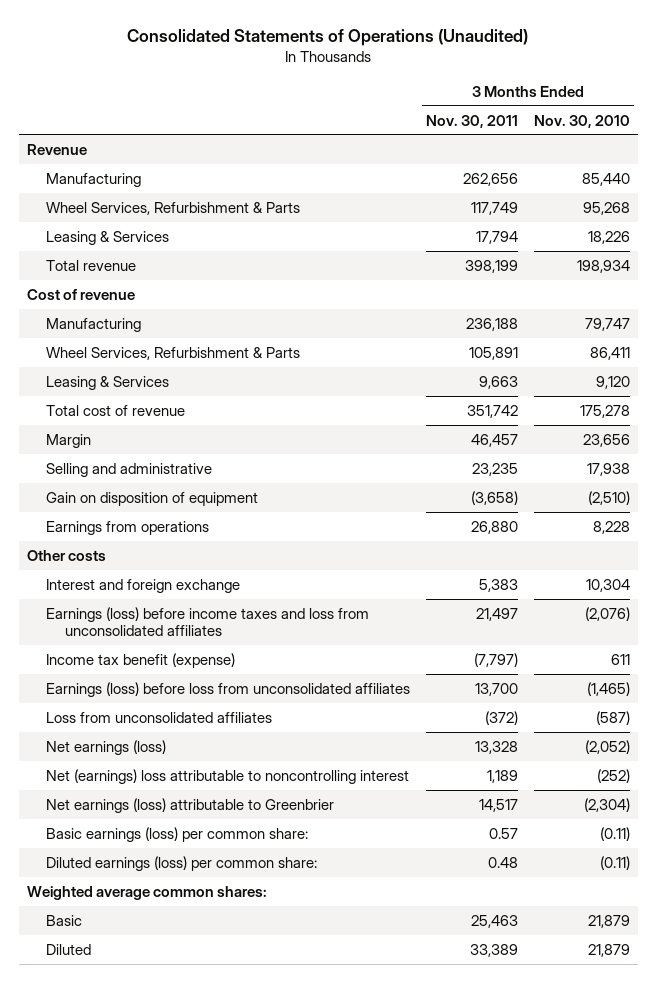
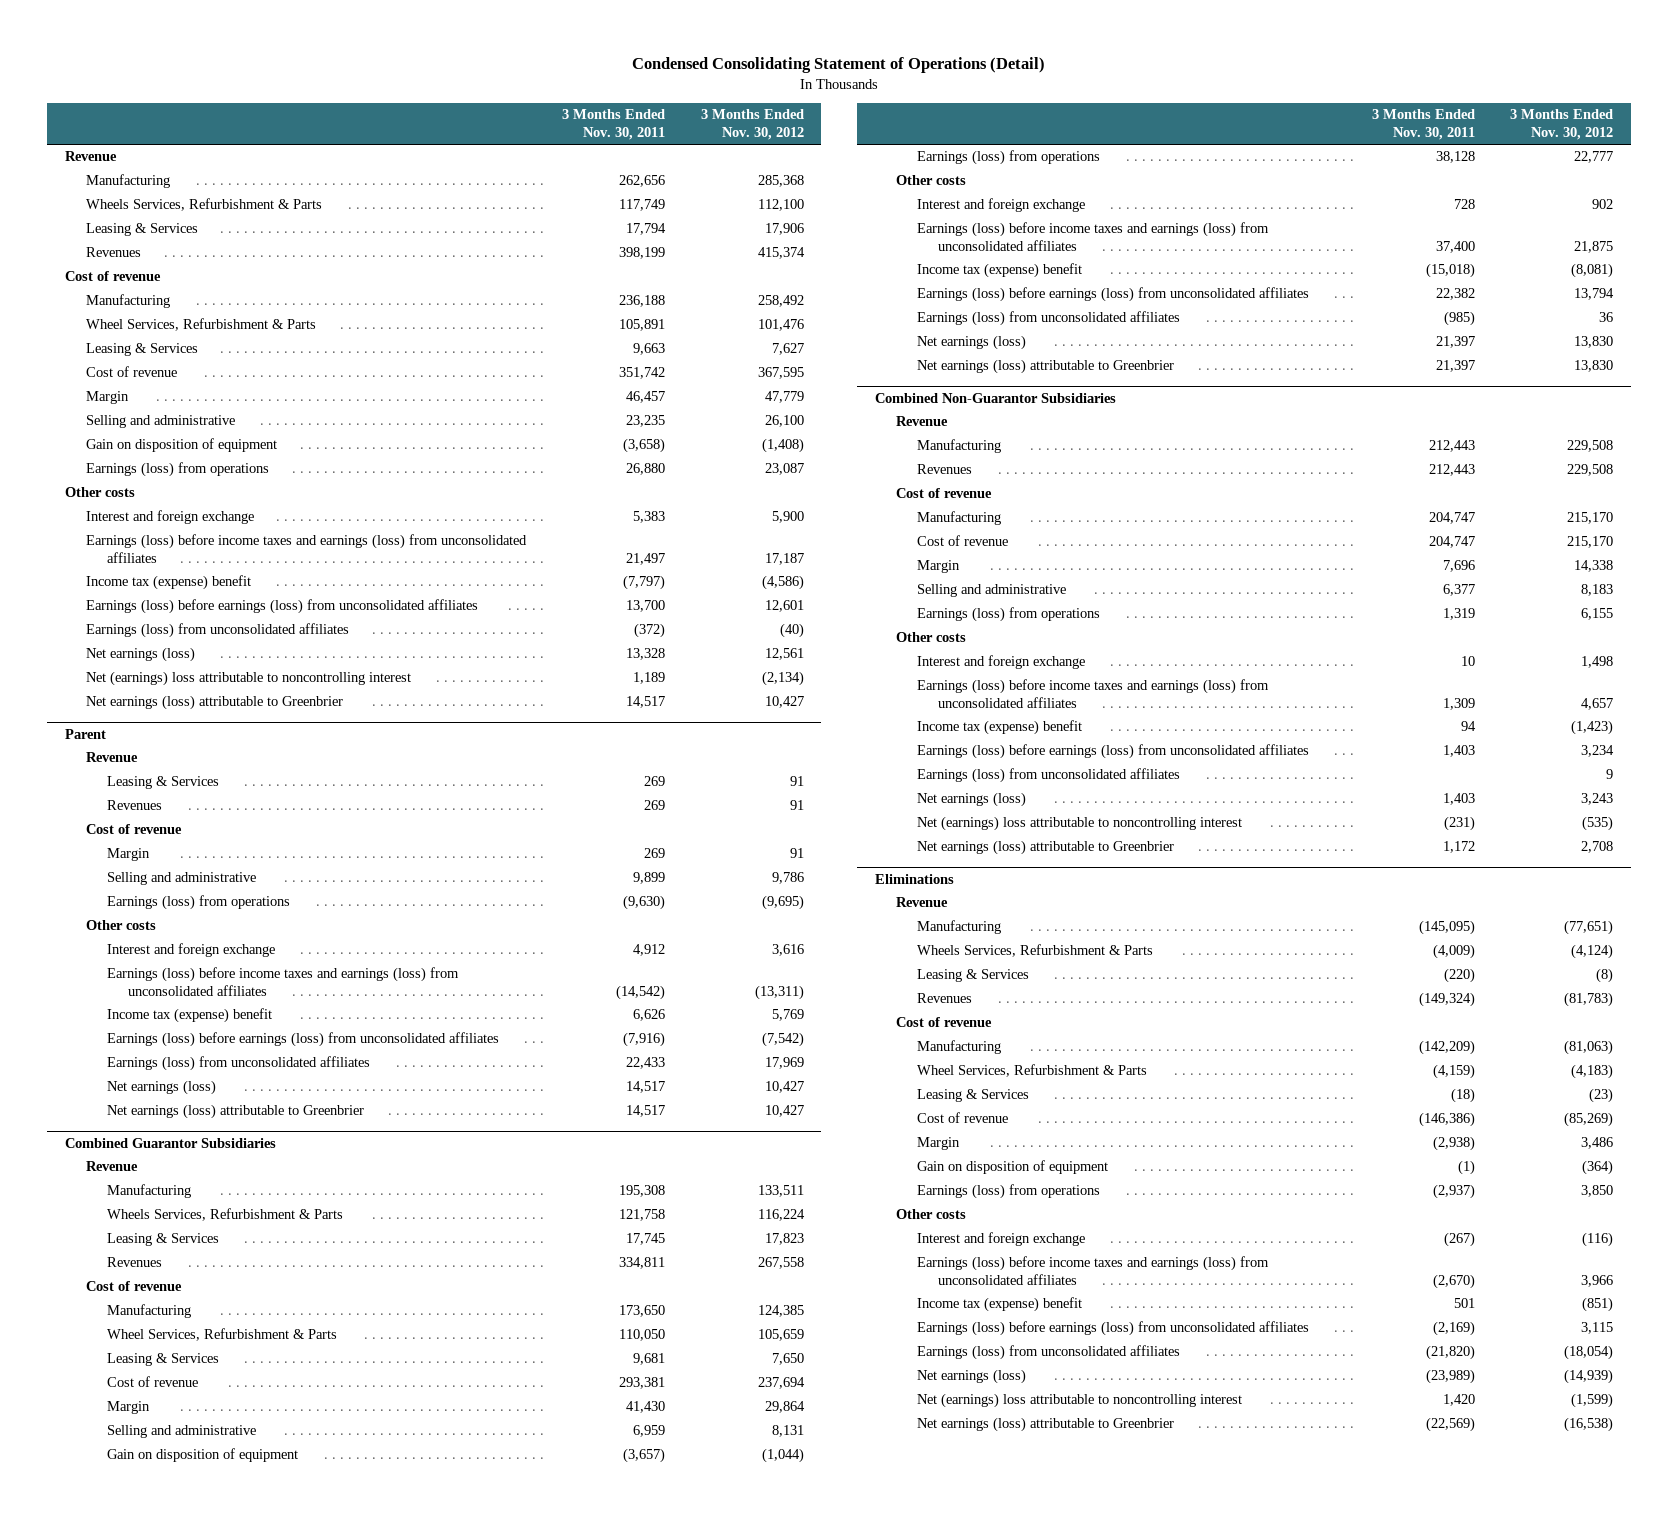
[127,28,529,46] Consolidated Statements of Operations (Unaudited) -> [632,57,1046,74] Condensed Consolidating Statement of Operations (Detail)
[534,114,631,128] Nov. 30, 2010 -> none
none -> [700,109,804,140] 3 Months Ended Nov. 30, 2012
[46,201,301,215] Wheel Services, Refurbishment & Parts -> [86,198,323,212] Wheels Services, Refurbishment & Parts
[46,259,137,271] Total revenue -> [86,247,142,258] Revenues
[46,404,186,416] Total cost of revenue -> [86,366,178,378] Cost of revenue
[46,520,210,535] Earnings from operations -> [86,462,270,478] Earnings (loss) from operations
[46,606,370,637] Earnings (loss) before income taxes and loss from unconsolidated affiliates -> [86,534,528,564] Earnings (loss) before income taxes and earnings (loss) from unconsolidated affiliates
[46,652,236,668] Income tax benefit (expense) -> [86,575,252,591] Income tax (expense) benefit
[46,681,411,697] Earnings (loss) before loss from unconsolidated affiliates -> [86,599,479,615] Earnings (loss) before earnings (loss) from unconsolidated affiliates
[46,711,273,723] Loss from unconsolidated affiliates -> [86,623,350,639] Earnings (loss) from unconsolidated affiliates
[46,826,309,842] Basic earnings (loss) per common share: -> none
[46,855,318,871] Diluted earnings (loss) per common share: -> none
[26,885,267,900] Weighted average common shares: -> none
[46,914,83,926] Basic -> none
[46,943,92,955] Diluted -> none
none -> [64,729,106,740] Parent
none -> [86,752,139,763] Revenue
none -> [107,776,220,790] Leasing & Services
none -> [107,800,163,811] Revenues
none -> [86,824,183,835] Cost of revenue
none -> [107,848,151,862] Margin
none -> [107,872,257,886] Selling and administrative
none -> [107,895,291,911] Earnings (loss) from operations
none -> [86,920,157,931] Other costs
none -> [107,943,276,958] Interest and foreign exchange
none -> [107,967,460,997] Earnings (loss) before income taxes and earnings (loss) from unconsolidated affiliates
none -> [107,1008,273,1024] Income tax (expense) benefit
none -> [107,1032,500,1048] Earnings (loss) before earnings (loss) from unconsolidated affiliates
none -> [107,1056,371,1072] Earnings (loss) from unconsolidated affiliates
none -> [107,1080,217,1096] Net earnings (loss)
none -> [107,1104,365,1120] Net earnings (loss) attributable to Greenbrier
none -> [64,1138,276,1149] Combined Guarantor Subsidiaries
none -> [86,1161,139,1172] Revenue
none -> [107,1184,192,1199] Manufacturing
none -> [107,1208,344,1222] Wheels Services, Refurbishment & Parts
none -> [107,1233,220,1247] Leasing & Services
none -> [107,1257,163,1268] Revenues
none -> [86,1281,183,1292] Cost of revenue
none -> [107,1304,192,1319] Manufacturing
none -> [107,1328,338,1342] Wheel Services, Refurbishment & Parts
none -> [107,1353,220,1367] Leasing & Services
none -> [107,1376,199,1388] Cost of revenue
none -> [107,1401,151,1415] Margin
none -> [107,1425,257,1439] Selling and administrative
none -> [107,1448,299,1463] Gain on disposition of equipment
none -> [917,150,1101,166] Earnings (loss) from operations
none -> [896,175,967,186] Other costs
none -> [917,198,1086,213] Interest and foreign exchange
none -> [917,222,1270,252] Earnings (loss) before income taxes and earnings (loss) from unconsolidated affiliates
none -> [917,263,1083,279] Income tax (expense) benefit
none -> [917,287,1310,303] Earnings (loss) before earnings (loss) from unconsolidated affiliates
none -> [917,311,1181,327] Earnings (loss) from unconsolidated affiliates
none -> [917,335,1027,351] Net earnings (loss)
none -> [917,359,1175,375] Net earnings (loss) attributable to Greenbrier
none -> [874,393,1116,404] Combined Non-Guarantor Subsidiaries
none -> [896,416,949,427] Revenue
none -> [917,439,1002,454] Manufacturing
none -> [917,464,973,475] Revenues
none -> [896,488,993,499] Cost of revenue
none -> [917,511,1002,526] Manufacturing
none -> [917,535,1009,547] Cost of revenue
none -> [917,560,961,574] Margin
none -> [917,584,1067,598] Selling and administrative
none -> [917,607,1101,623] Earnings (loss) from operations
none -> [896,632,967,643] Other costs
none -> [917,655,1086,670] Interest and foreign exchange
none -> [917,679,1270,709] Earnings (loss) before income taxes and earnings (loss) from unconsolidated affiliates
none -> [917,720,1083,736] Income tax (expense) benefit
none -> [917,744,1310,760] Earnings (loss) before earnings (loss) from unconsolidated affiliates
none -> [917,768,1181,784] Earnings (loss) from unconsolidated affiliates
none -> [917,792,1027,808] Net earnings (loss)
none -> [917,816,1243,832] Net (earnings) loss attributable to noncontrolling interest
none -> [917,840,1175,856] Net earnings (loss) attributable to Greenbrier
none -> [874,874,954,885] Eliminations
none -> [896,897,949,908] Revenue
none -> [917,920,1002,935] Manufacturing
none -> [917,944,1154,958] Wheels Services, Refurbishment & Parts
none -> [917,969,1030,983] Leasing & Services
none -> [917,993,973,1004] Revenues
none -> [896,1017,993,1028] Cost of revenue
none -> [917,1040,1002,1055] Manufacturing
none -> [917,1064,1148,1078] Wheel Services, Refurbishment & Parts
none -> [917,1089,1030,1103] Leasing & Services
none -> [917,1112,1009,1124] Cost of revenue
none -> [917,1137,961,1151] Margin
none -> [917,1160,1109,1175] Gain on disposition of equipment
none -> [917,1184,1101,1200] Earnings (loss) from operations
none -> [896,1209,967,1220] Other costs
none -> [917,1232,1086,1247] Interest and foreign exchange
none -> [917,1256,1270,1286] Earnings (loss) before income taxes and earnings (loss) from unconsolidated affiliates
none -> [917,1297,1083,1313] Income tax (expense) benefit
none -> [917,1321,1310,1337] Earnings (loss) before earnings (loss) from unconsolidated affiliates
none -> [917,1345,1181,1361] Earnings (loss) from unconsolidated affiliates
none -> [917,1369,1027,1385] Net earnings (loss)
none -> [917,1393,1243,1409] Net (earnings) loss attributable to noncontrolling interest
none -> [917,1417,1175,1433] Net earnings (loss) attributable to Greenbrier

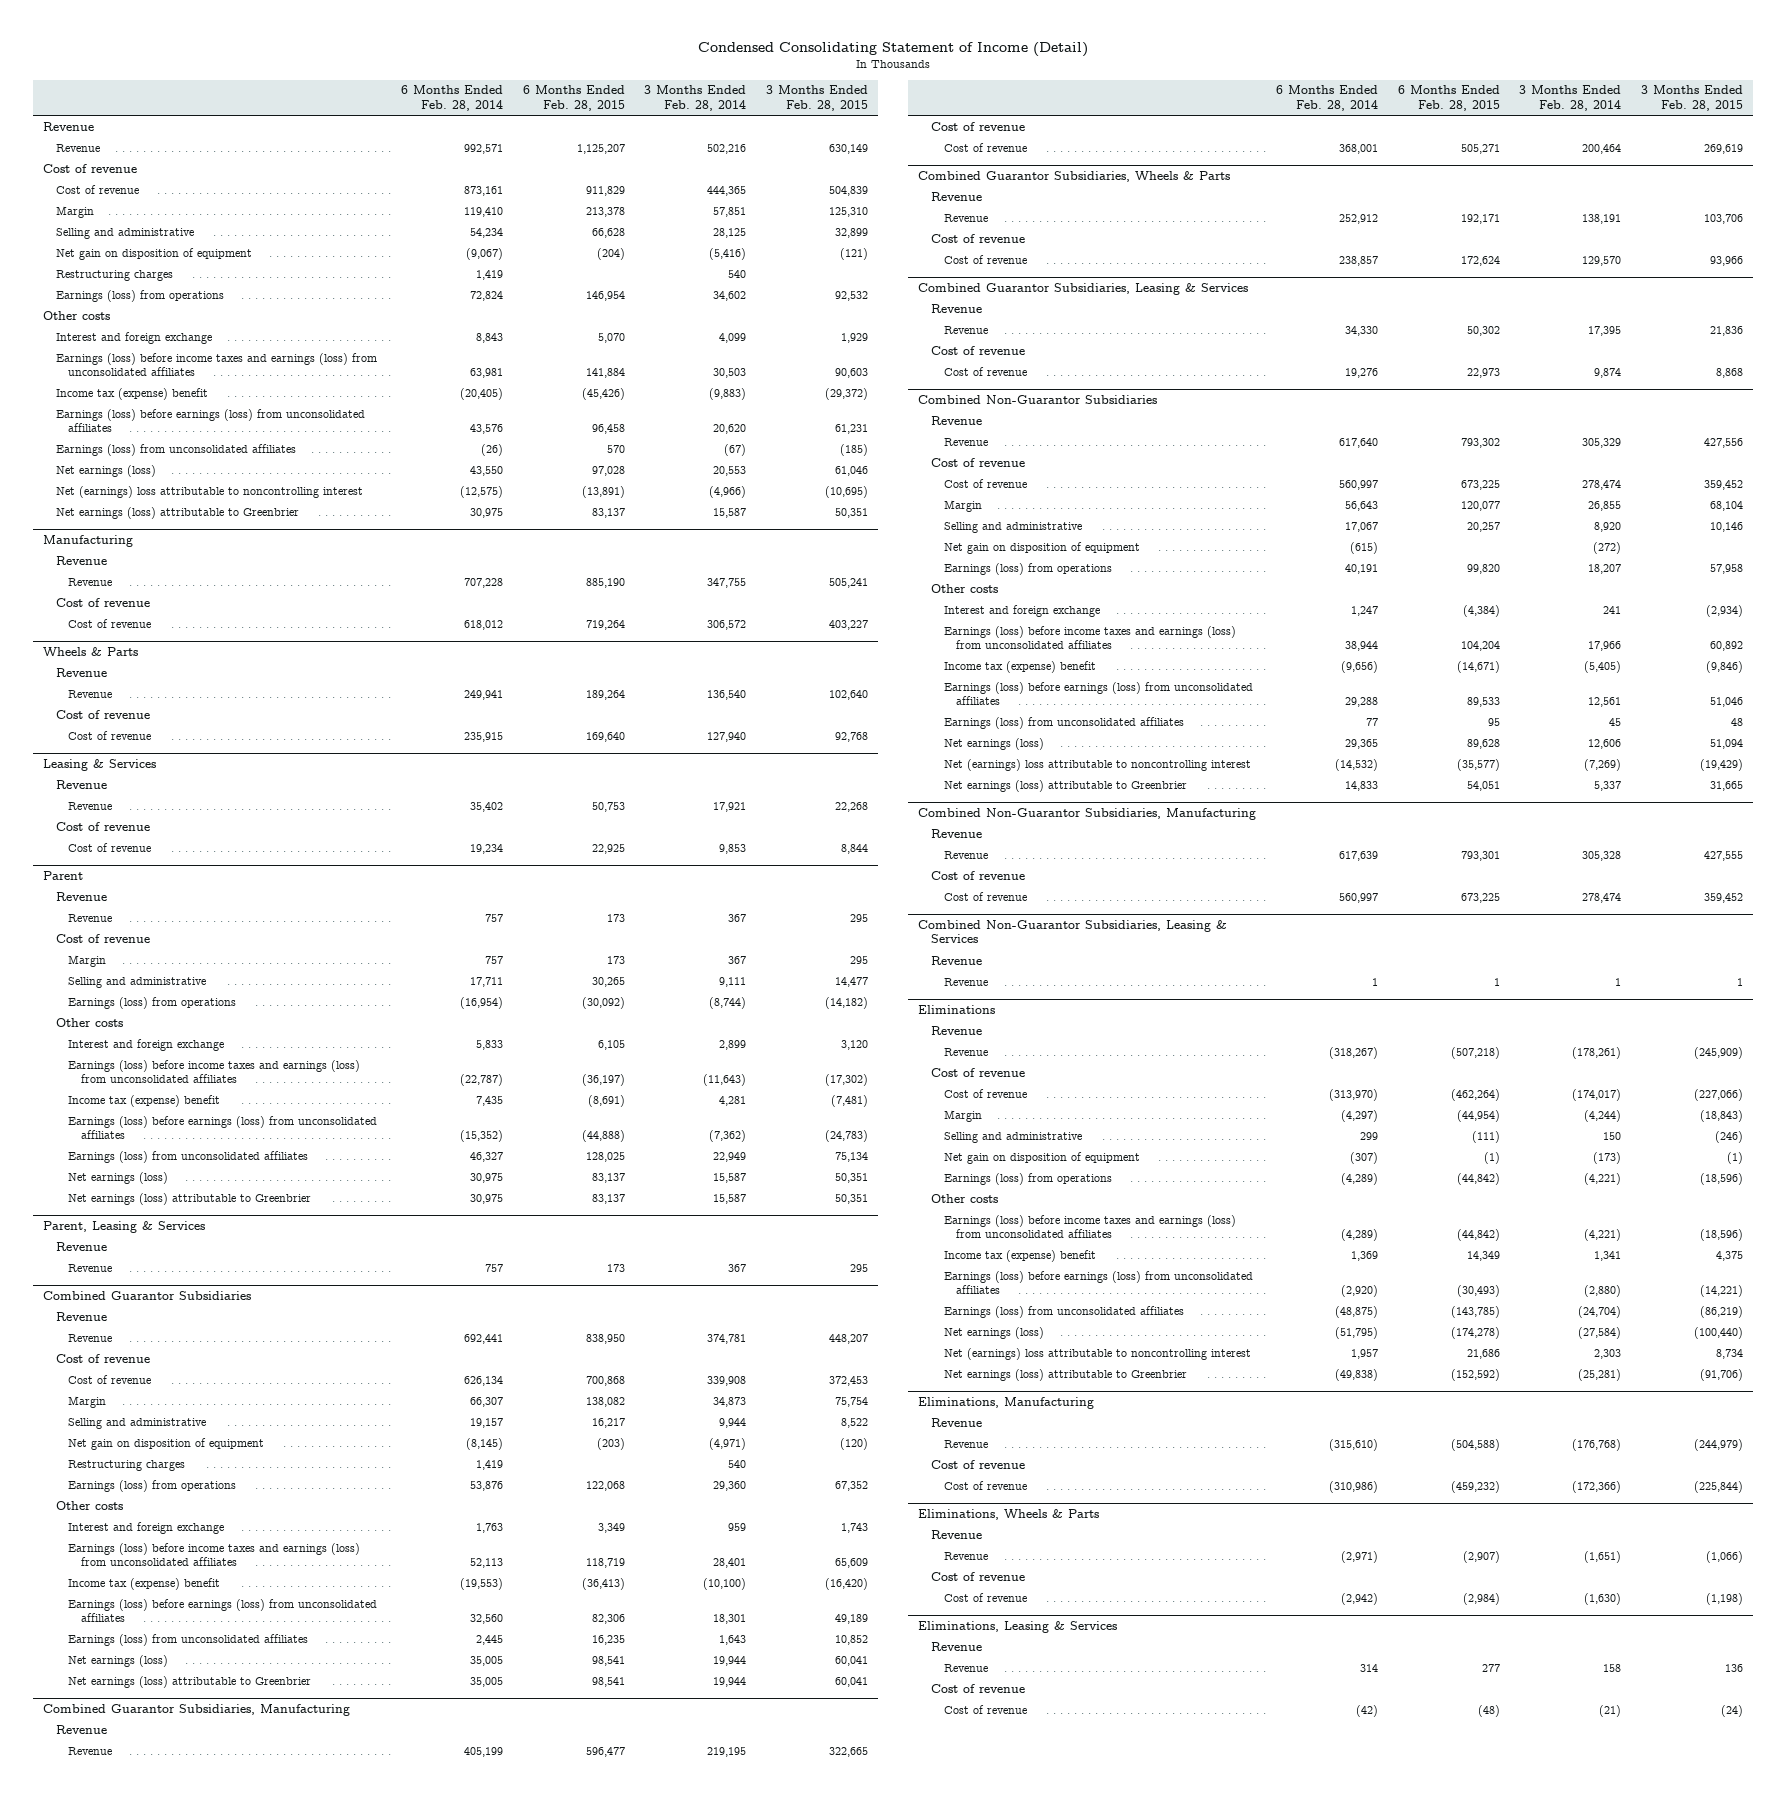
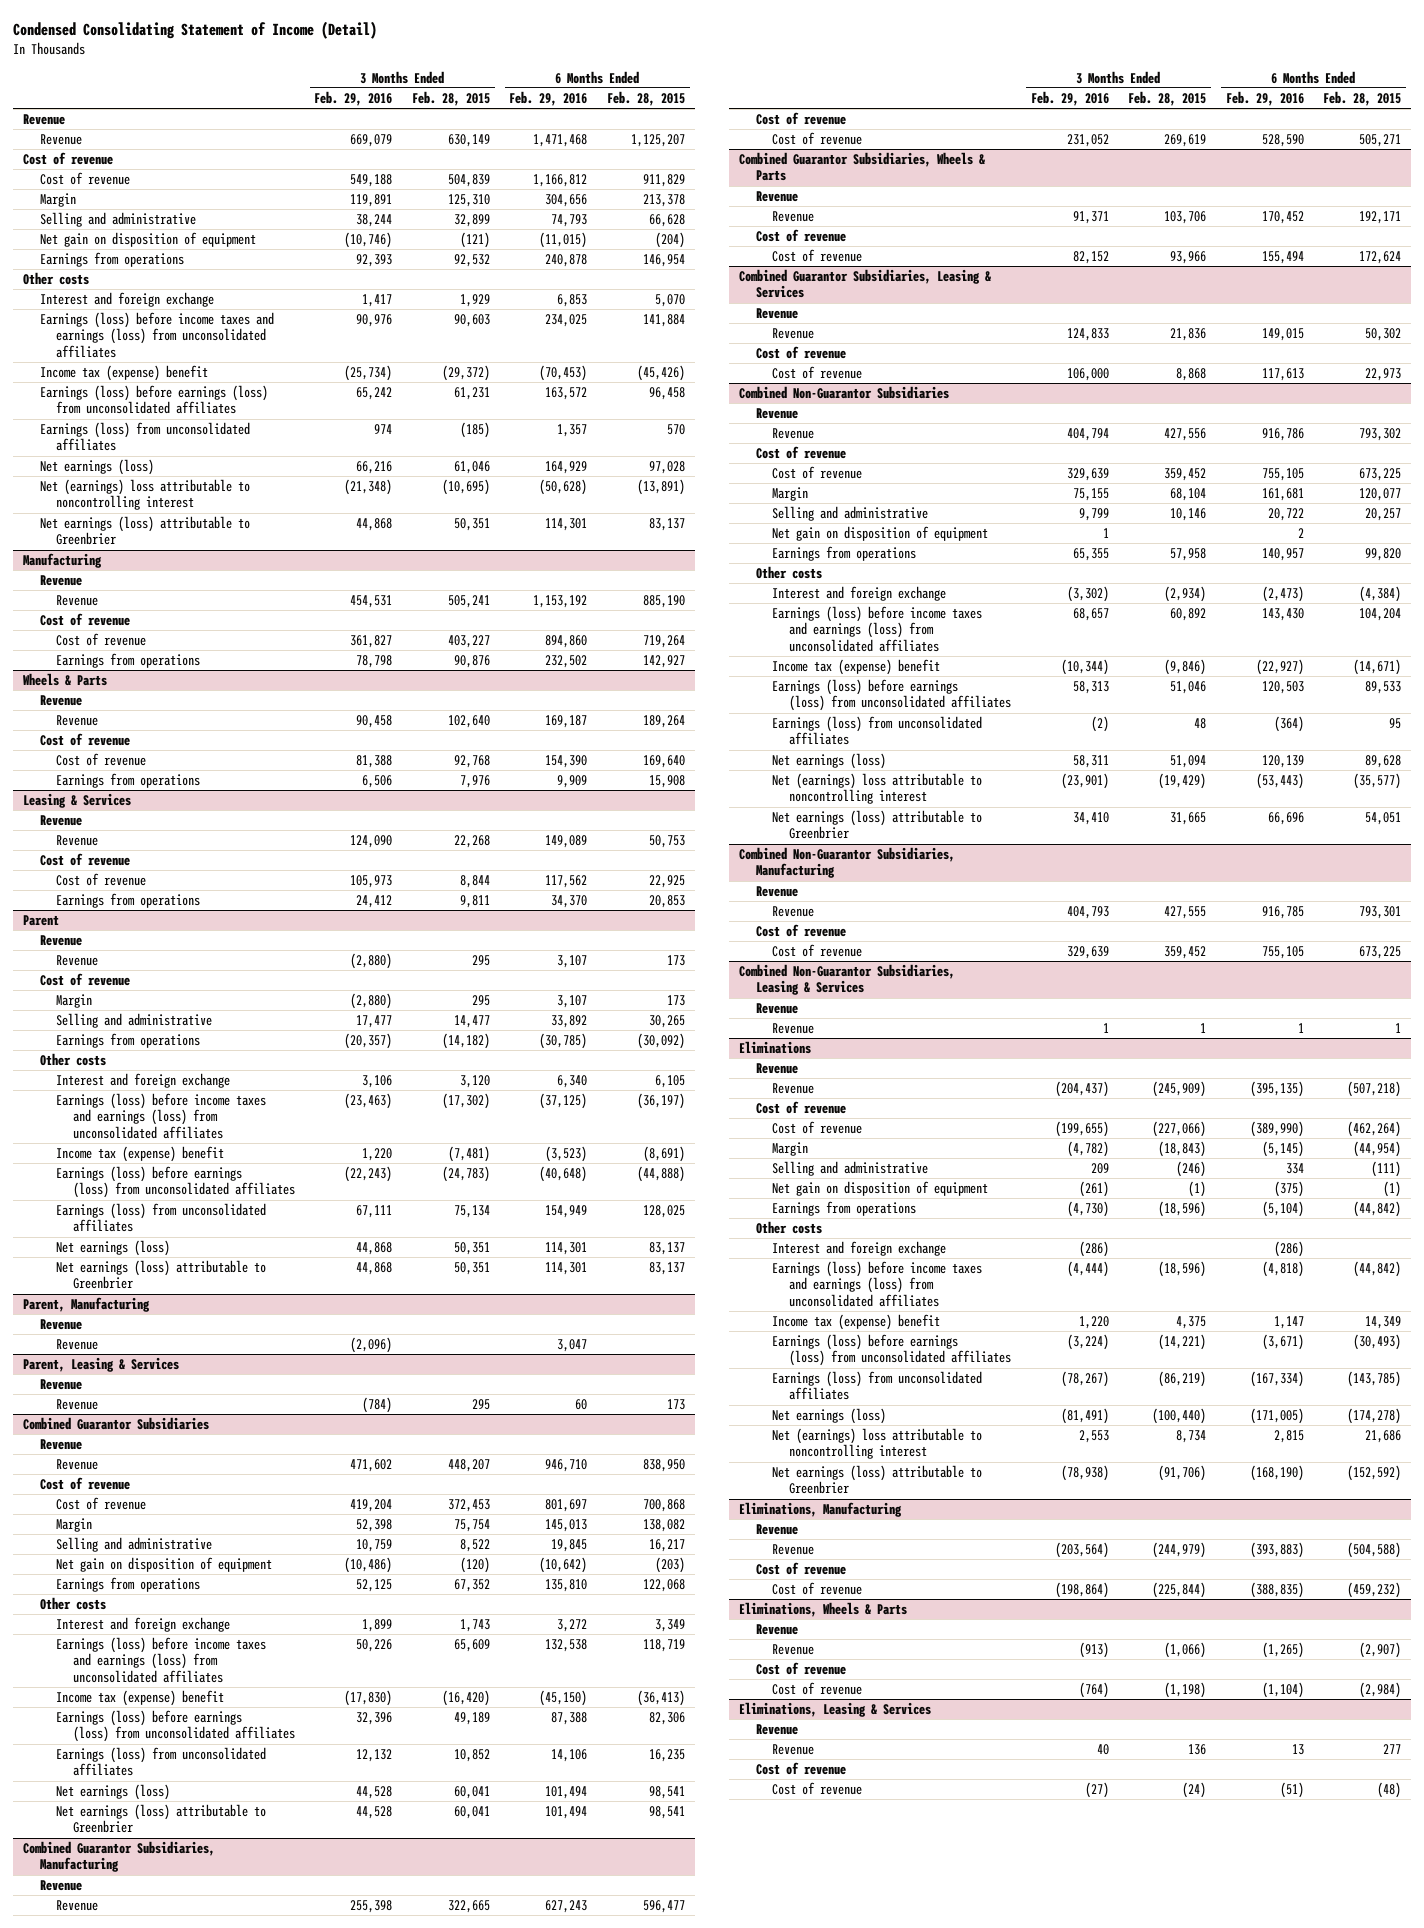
[400,85,503,112] 6 Months Ended Feb. 28, 2014 -> none
[644,85,747,112] 3 Months Ended Feb. 28, 2014 -> none
none -> [314,91,393,107] Feb. 29, 2016
none -> [509,91,588,107] Feb. 29, 2016
[55,269,173,281] Restructuring charges -> none
[55,289,224,302] Earnings (loss) from operations -> [39,252,184,268] Earnings from operations
none -> [56,653,201,669] Earnings from operations
none -> [56,773,201,789] Earnings from operations
none -> [56,893,201,909] Earnings from operations
[68,996,237,1009] Earnings (loss) from operations -> [56,1033,201,1049] Earnings from operations
none -> [23,1297,151,1313] Parent, Manufacturing
none -> [39,1319,82,1331] Revenue
none -> [56,1339,99,1351] Revenue
[68,1459,186,1471] Restructuring charges -> none
[68,1479,237,1492] Earnings (loss) from operations -> [56,1577,201,1593] Earnings from operations
[943,562,1112,575] Earnings (loss) from operations -> [772,546,917,562] Earnings from operations
[943,1172,1112,1185] Earnings (loss) from operations -> [772,1201,917,1217] Earnings from operations
none -> [772,1241,947,1257] Interest and foreign exchange

